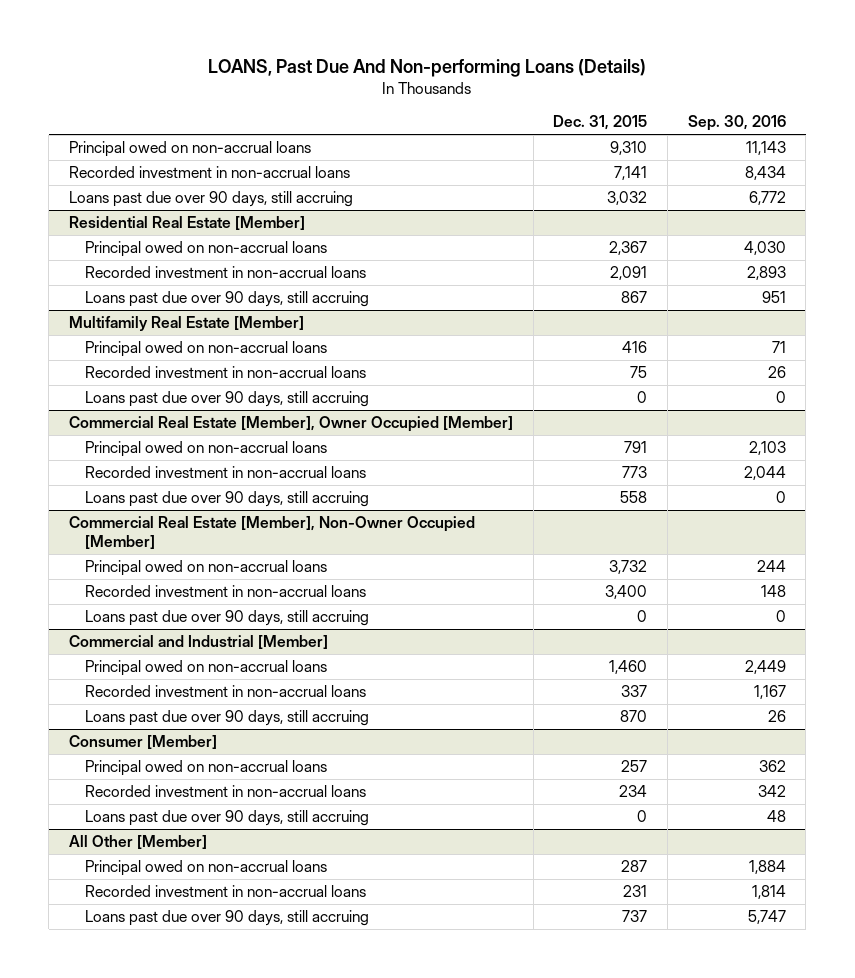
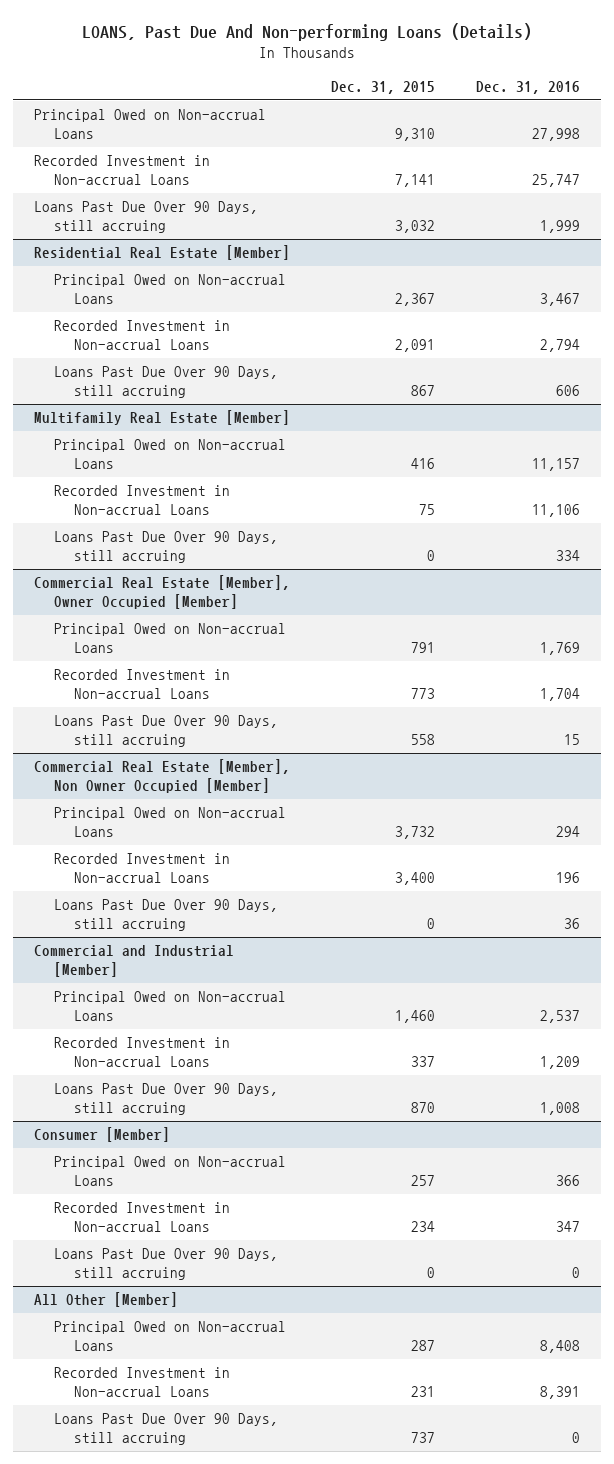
[687,115,786,132] Sep. 30, 2016 -> none
none -> [476,80,581,94] Dec. 31, 2016
[69,141,312,158] Principal owed on non-accrual loans -> [34,109,267,140] Principal Owed on Non-accrual Loans
[69,166,351,179] Recorded investment in non-accrual loans -> [34,155,211,186] Recorded Investment in Non-accrual Loans
[69,191,354,208] Loans past due over 90 days, still accruing -> [34,201,259,234] Loans Past Due Over 90 Days, still accruing
[84,241,327,258] Principal owed on non-accrual loans -> [53,274,286,305] Principal Owed on Non-accrual Loans
[84,266,366,279] Recorded investment in non-accrual loans -> [53,320,230,351] Recorded Investment in Non-accrual Loans
[84,291,369,308] Loans past due over 90 days, still accruing -> [53,366,278,399] Loans Past Due Over 90 Days, still accruing
[84,341,327,358] Principal owed on non-accrual loans -> [53,439,286,470] Principal Owed on Non-accrual Loans
[84,366,366,379] Recorded investment in non-accrual loans -> [53,485,230,516] Recorded Investment in Non-accrual Loans
[84,391,369,408] Loans past due over 90 days, still accruing -> [53,531,278,564] Loans Past Due Over 90 Days, still accruing
[84,441,327,458] Principal owed on non-accrual loans -> [53,623,286,654] Principal Owed on Non-accrual Loans
[84,466,366,479] Recorded investment in non-accrual loans -> [53,669,230,700] Recorded Investment in Non-accrual Loans
[84,491,369,508] Loans past due over 90 days, still accruing -> [53,715,278,748] Loans Past Due Over 90 Days, still accruing
[69,516,476,549] Commercial Real Estate [Member], Non-Owner Occupied [Member] -> [34,759,291,794] Commercial Real Estate [Member], Non Owner Occupied [Member]
[84,560,327,577] Principal owed on non-accrual loans -> [53,807,286,838] Principal Owed on Non-accrual Loans
[84,585,366,598] Recorded investment in non-accrual loans -> [53,853,230,884] Recorded Investment in Non-accrual Loans
[84,610,369,627] Loans past due over 90 days, still accruing -> [53,899,278,932] Loans Past Due Over 90 Days, still accruing
[84,660,327,677] Principal owed on non-accrual loans -> [53,991,286,1022] Principal Owed on Non-accrual Loans
[84,685,366,698] Recorded investment in non-accrual loans -> [53,1037,230,1068] Recorded Investment in Non-accrual Loans
[84,710,369,727] Loans past due over 90 days, still accruing -> [53,1083,278,1116] Loans Past Due Over 90 Days, still accruing
[84,760,327,777] Principal owed on non-accrual loans -> [53,1156,286,1187] Principal Owed on Non-accrual Loans
[84,785,366,798] Recorded investment in non-accrual loans -> [53,1202,230,1233] Recorded Investment in Non-accrual Loans
[84,810,369,827] Loans past due over 90 days, still accruing -> [53,1248,278,1281] Loans Past Due Over 90 Days, still accruing
[84,860,327,877] Principal owed on non-accrual loans -> [53,1321,286,1352] Principal Owed on Non-accrual Loans
[84,885,366,898] Recorded investment in non-accrual loans -> [53,1367,230,1398] Recorded Investment in Non-accrual Loans
[84,910,369,927] Loans past due over 90 days, still accruing -> [53,1413,278,1446] Loans Past Due Over 90 Days, still accruing

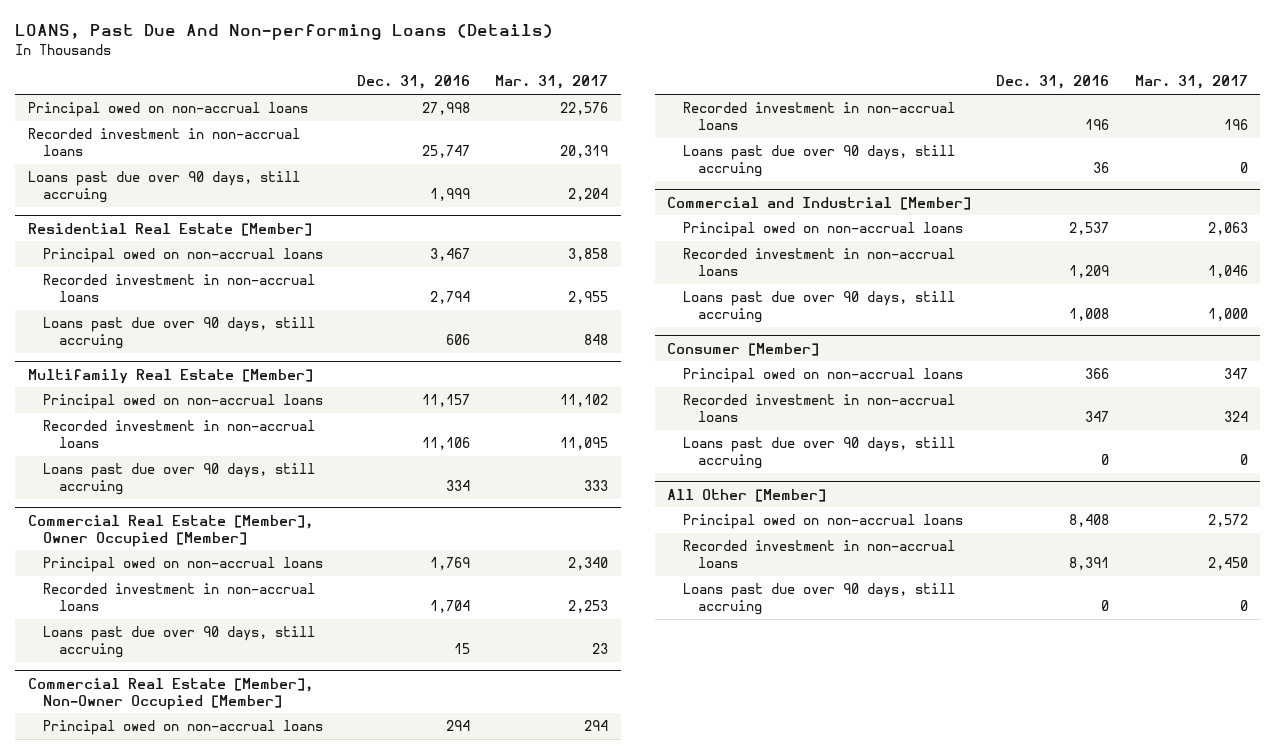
[331,80,436,94] Dec. 31, 2015 -> none
none -> [495,75,609,90] Mar. 31, 2017
[34,109,267,140] Principal Owed on Non-accrual Loans -> [27,102,308,118] Principal owed on non-accrual loans
[34,155,211,186] Recorded Investment in Non-accrual Loans -> [27,128,300,157] Recorded investment in non-accrual loans
[34,201,259,234] Loans Past Due Over 90 Days, still accruing -> [27,171,300,204] Loans past due over 90 days, still accruing
[53,274,286,305] Principal Owed on Non-accrual Loans -> [43,248,324,264] Principal owed on non-accrual loans
[53,320,230,351] Recorded Investment in Non-accrual Loans -> [43,274,316,303] Recorded investment in non-accrual loans
[53,366,278,399] Loans Past Due Over 90 Days, still accruing -> [43,317,316,350] Loans past due over 90 days, still accruing
[53,439,286,470] Principal Owed on Non-accrual Loans -> [43,394,324,410] Principal owed on non-accrual loans
[53,485,230,516] Recorded Investment in Non-accrual Loans -> [43,420,316,449] Recorded investment in non-accrual loans
[53,531,278,564] Loans Past Due Over 90 Days, still accruing -> [43,463,316,496] Loans past due over 90 days, still accruing
[53,623,286,654] Principal Owed on Non-accrual Loans -> [43,557,324,573] Principal owed on non-accrual loans
[53,669,230,700] Recorded Investment in Non-accrual Loans -> [43,583,316,612] Recorded investment in non-accrual loans
[53,715,278,748] Loans Past Due Over 90 Days, still accruing -> [43,626,316,659] Loans past due over 90 days, still accruing
[34,759,291,794] Commercial Real Estate [Member], Non Owner Occupied [Member] -> [27,677,313,710] Commercial Real Estate [Member], Non-Owner Occupied [Member]
[53,807,286,838] Principal Owed on Non-accrual Loans -> [43,720,324,736] Principal owed on non-accrual loans
[53,853,230,884] Recorded Investment in Non-accrual Loans -> [682,102,955,131] Recorded investment in non-accrual loans
[53,899,278,932] Loans Past Due Over 90 Days, still accruing -> [682,145,955,178] Loans past due over 90 days, still accruing
[53,991,286,1022] Principal Owed on Non-accrual Loans -> [682,222,963,238] Principal owed on non-accrual loans
[53,1037,230,1068] Recorded Investment in Non-accrual Loans -> [682,248,955,277] Recorded investment in non-accrual loans
[53,1083,278,1116] Loans Past Due Over 90 Days, still accruing -> [682,291,955,324] Loans past due over 90 days, still accruing
[53,1156,286,1187] Principal Owed on Non-accrual Loans -> [682,368,963,384] Principal owed on non-accrual loans
[53,1202,230,1233] Recorded Investment in Non-accrual Loans -> [682,394,955,423] Recorded investment in non-accrual loans
[53,1248,278,1281] Loans Past Due Over 90 Days, still accruing -> [682,437,955,470] Loans past due over 90 days, still accruing
[53,1321,286,1352] Principal Owed on Non-accrual Loans -> [682,514,963,530] Principal owed on non-accrual loans
[53,1367,230,1398] Recorded Investment in Non-accrual Loans -> [682,540,955,569] Recorded investment in non-accrual loans
[53,1413,278,1446] Loans Past Due Over 90 Days, still accruing -> [682,583,955,616] Loans past due over 90 days, still accruing

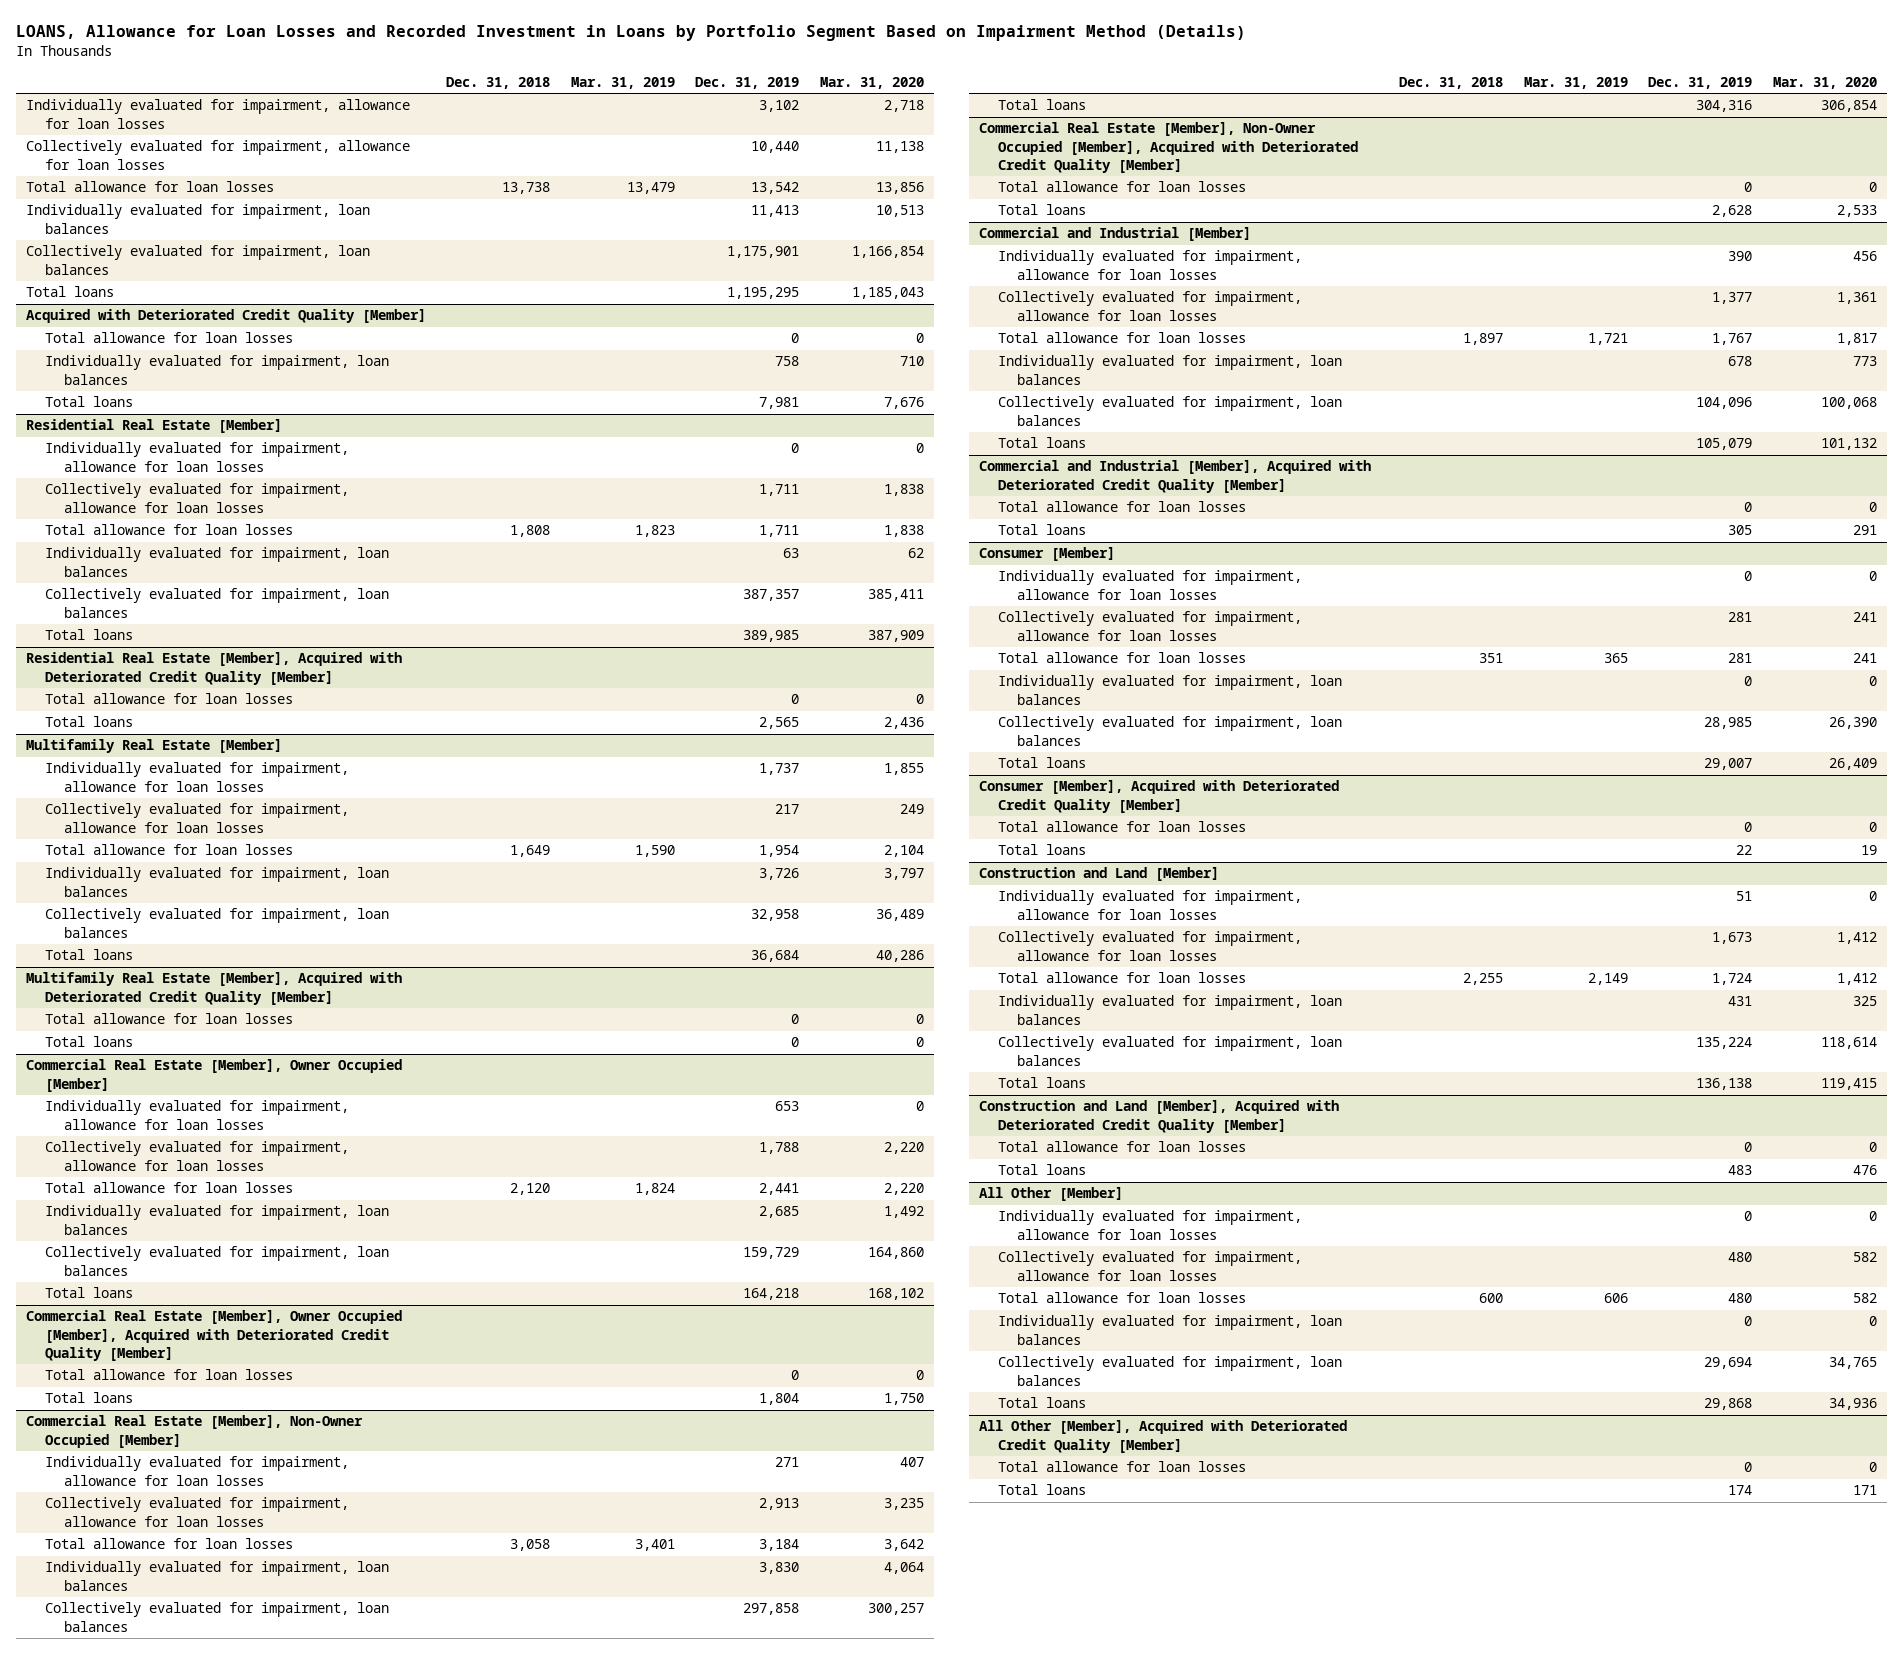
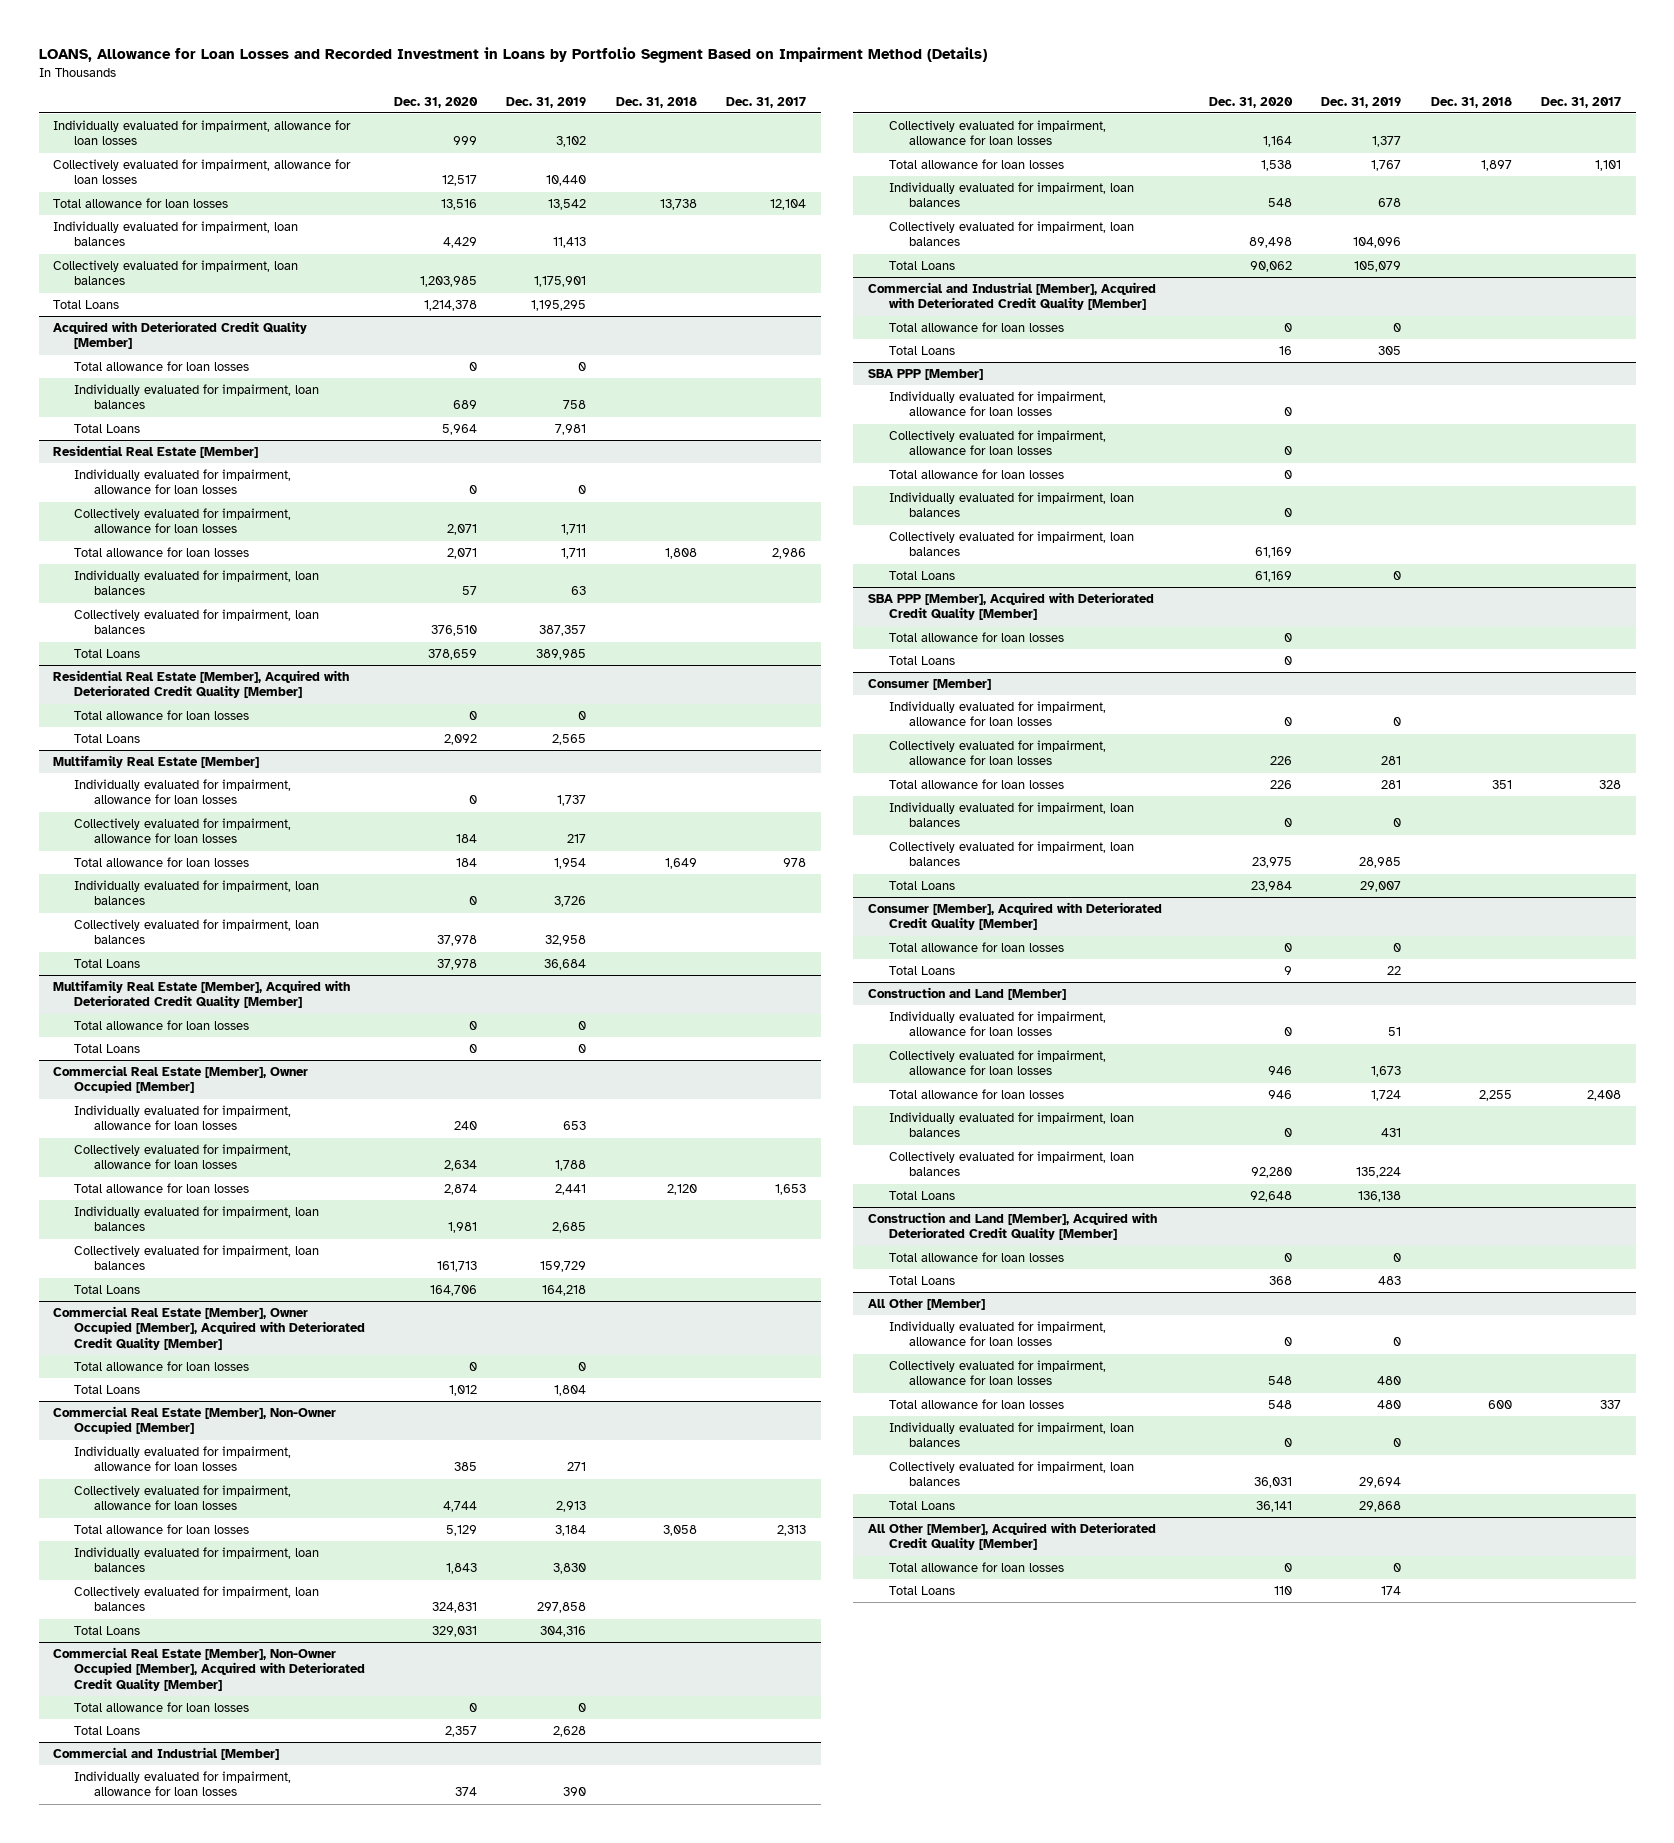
[570,76,675,89] Mar. 31, 2019 -> none
[819,76,924,89] Mar. 31, 2020 -> none
none -> [394,96,479,108] Dec. 31, 2020
none -> [726,96,807,108] Dec. 31, 2017
[25,286,114,298] Total loans -> [53,300,120,310] Total Loans
[44,396,133,408] Total loans -> [73,424,140,434] Total Loans
[44,629,133,641] Total loans -> [73,649,140,659] Total Loans
[44,716,133,728] Total loans -> [73,734,140,744] Total Loans
[44,949,133,961] Total loans -> [73,959,140,969] Total Loans
[44,1036,133,1048] Total loans -> [73,1044,140,1054] Total Loans
[44,1287,133,1299] Total loans -> [73,1285,140,1295] Total Loans
[44,1392,133,1404] Total loans -> [73,1385,140,1395] Total Loans
[997,99,1086,111] Total loans -> [73,1626,140,1636] Total Loans
[997,204,1086,216] Total loans -> [73,1726,140,1736] Total Loans
[997,437,1086,449] Total loans -> [888,261,955,271] Total Loans
[997,524,1086,536] Total loans -> [888,346,955,356] Total Loans
none -> [868,369,984,381] SBA PPP [Member]
none -> [888,391,1106,417] Individually evaluated for impairment, allowance for loan losses
none -> [888,430,1106,456] Collectively evaluated for impairment, allowance for loan losses
none -> [888,469,1064,480] Total allowance for loan losses
none -> [888,492,1134,518] Individually evaluated for impairment, loan balances
none -> [888,531,1134,557] Collectively evaluated for impairment, loan balances
none -> [888,571,955,581] Total Loans
none -> [868,592,1155,621] SBA PPP [Member], Acquired with Deteriorated Credit Quality [Member]
none -> [888,632,1064,643] Total allowance for loan losses
none -> [888,656,955,666] Total Loans
[997,757,1086,769] Total loans -> [888,881,955,891] Total Loans
[997,844,1086,856] Total loans -> [888,966,955,976] Total Loans
[997,1077,1086,1089] Total loans -> [888,1191,955,1201] Total Loans
[997,1164,1086,1176] Total loans -> [888,1276,955,1286] Total Loans
[997,1397,1086,1409] Total loans -> [888,1501,955,1511] Total Loans
[997,1484,1086,1496] Total loans -> [888,1586,955,1596] Total Loans

